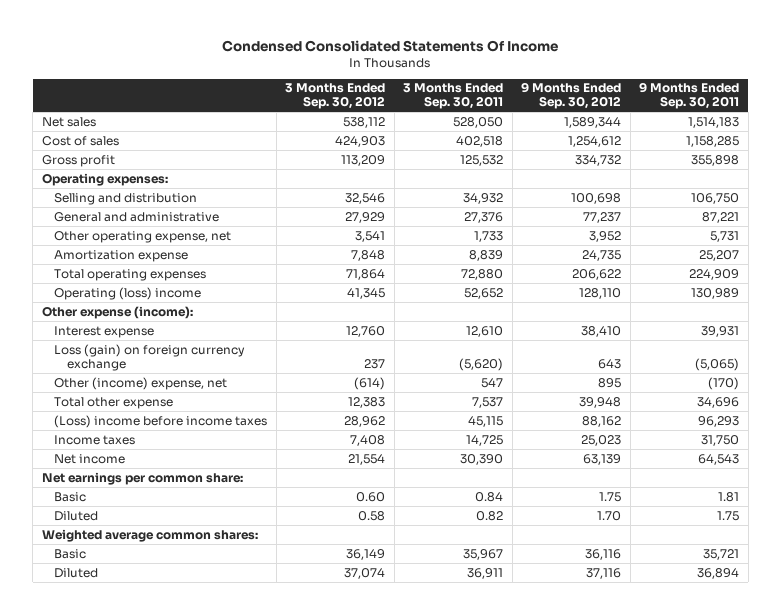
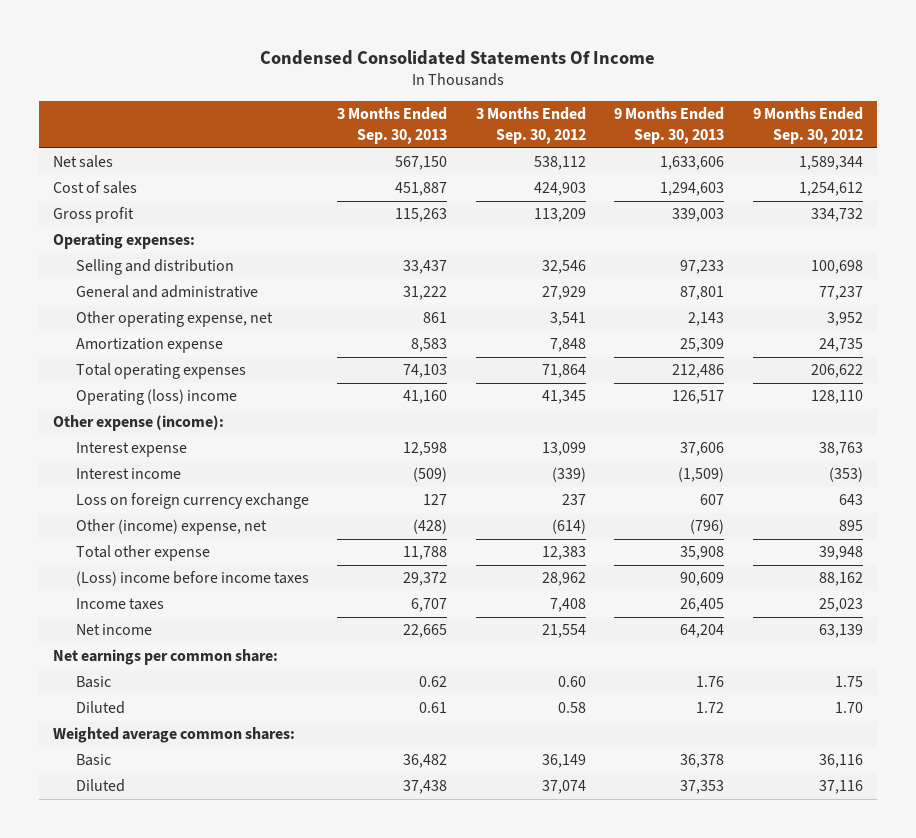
[403,83,504,110] 3 Months Ended Sep. 30, 2011 -> none
[639,82,740,110] 9 Months Ended Sep. 30, 2011 -> none
none -> [337,107,448,144] 3 Months Ended Sep. 30, 2013
none -> [614,107,725,144] 9 Months Ended Sep. 30, 2013
[346,325,386,337] 12,760 -> [541,442,586,457] 13,099
[581,325,622,337] 38,410 -> [818,442,863,457] 38,763
none -> [75,468,181,480] Interest income
[54,343,246,371] Loss (gain) on foreign currency exchange -> [75,493,309,510] Loss on foreign currency exchange

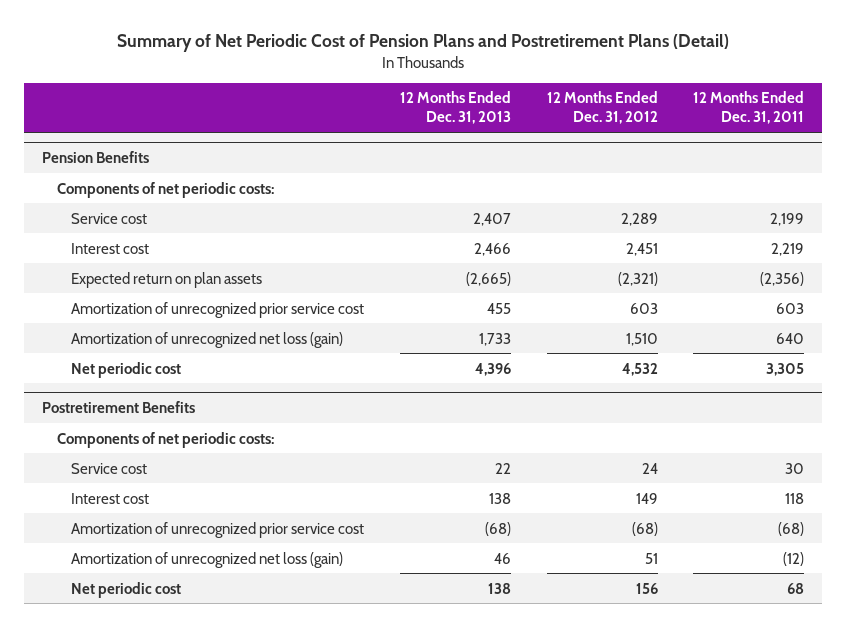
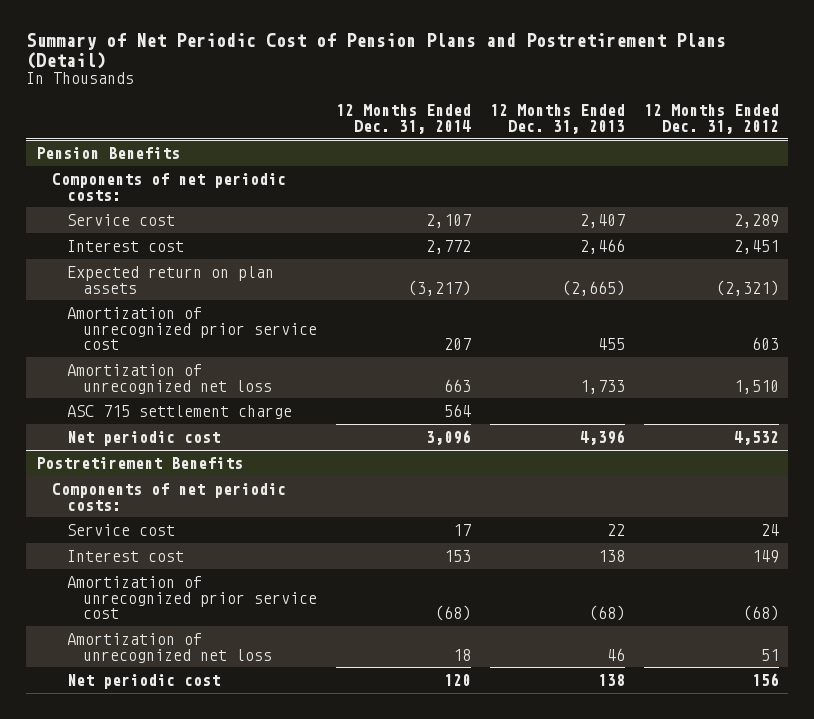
[693,91,805,125] 12 Months Ended Dec. 31, 2011 -> none
none -> [336,104,472,134] 12 Months Ended Dec. 31, 2014
[71,331,344,348] Amortization of unrecognized net loss (gain) -> [67,363,273,394] Amortization of unrecognized net loss
none -> [67,404,293,419] ASC 715 settlement charge
[71,551,344,568] Amortization of unrecognized net loss (gain) -> [67,632,273,663] Amortization of unrecognized net loss

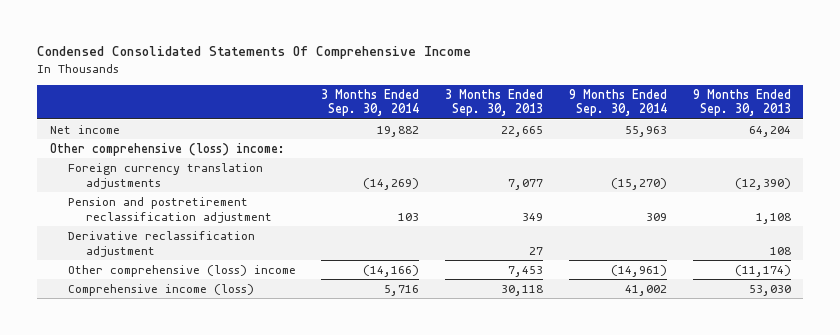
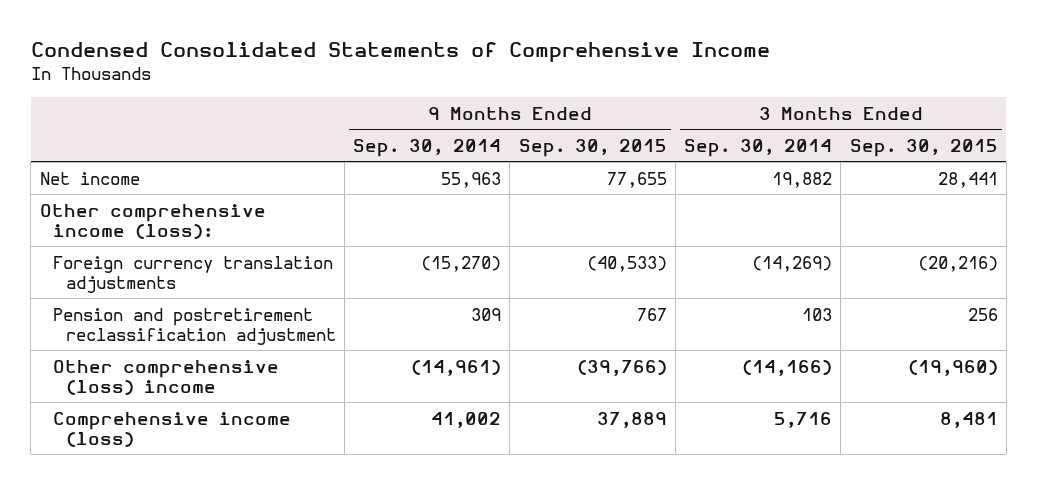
[36,45,471,59] Condensed Consolidated Statements Of Comprehensive Income -> [30,42,770,63] Condensed Consolidated Statements of Comprehensive Income
[445,88,544,117] 3 Months Ended Sep. 30, 2013 -> none
[692,88,791,117] 9 Months Ended Sep. 30, 2013 -> none
none -> [518,138,667,157] Sep. 30, 2015
none -> [849,138,998,157] Sep. 30, 2015
[49,142,285,156] Other comprehensive (loss) income: -> [39,203,266,239] Other comprehensive income (loss):
[67,230,255,257] Derivative reclassification adjustment -> none

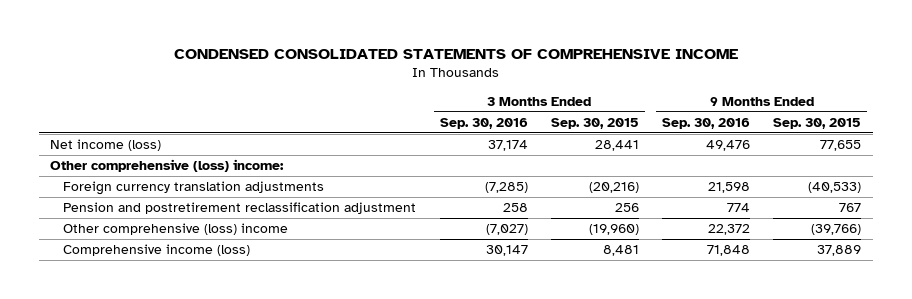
[30,42,770,63] Condensed Consolidated Statements of Comprehensive Income -> [173,49,738,60] CONDENSED CONSOLIDATED STATEMENTS OF COMPREHENSIVE INCOME
[353,138,502,157] Sep. 30, 2014 -> none
[684,138,833,157] Sep. 30, 2014 -> none
none -> [439,117,528,129] Sep. 30, 2016
none -> [662,117,751,129] Sep. 30, 2016
[39,171,140,185] Net income -> [50,139,162,152] Net income (loss)
[39,203,266,239] Other comprehensive income (loss): -> [50,159,285,173] Other comprehensive (loss) income:

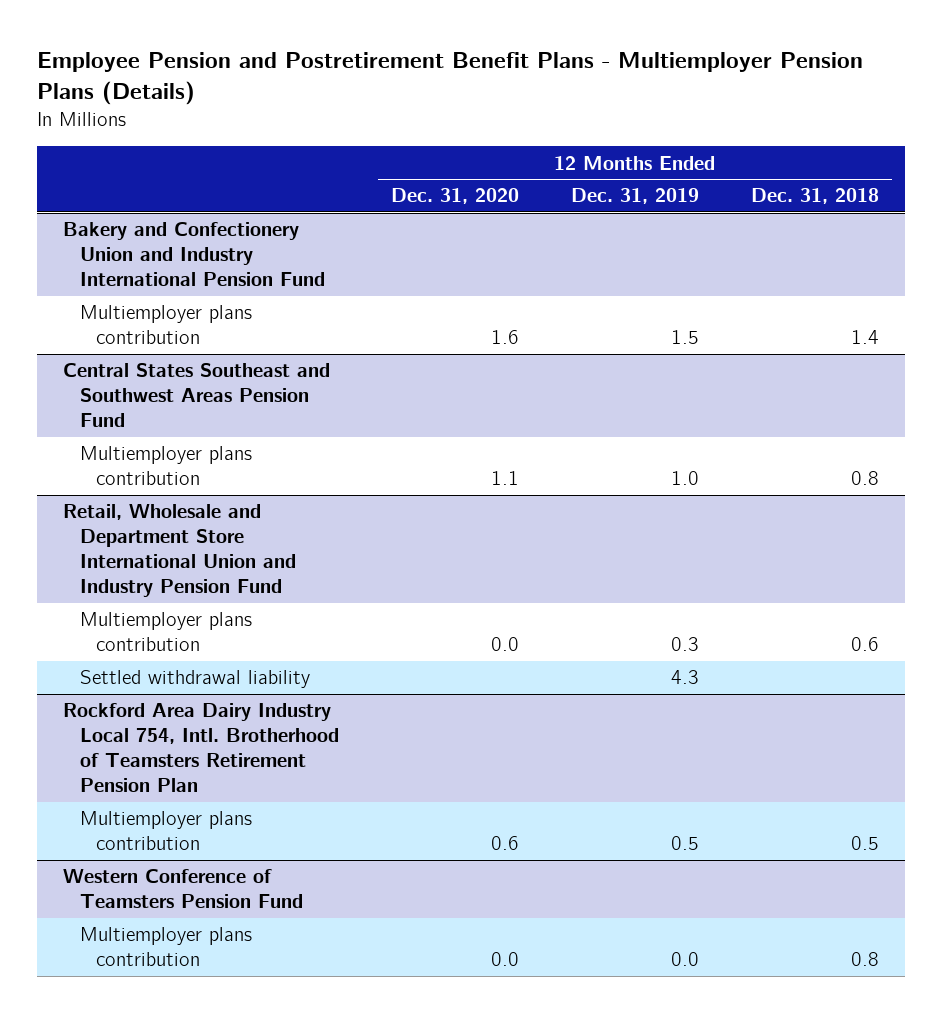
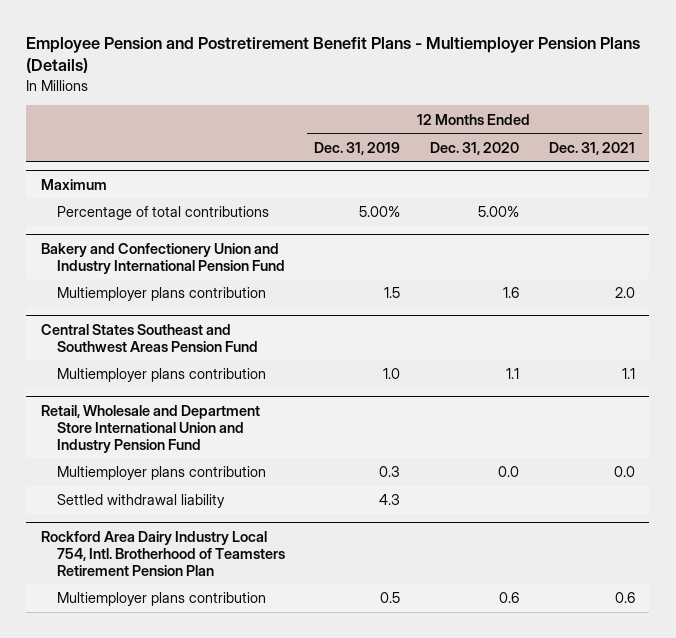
[751,188,880,205] Dec. 31, 2018 -> none
none -> [548,141,635,155] Dec. 31, 2021
none -> [41,178,108,190] Maximum
none -> [56,206,269,221] Percentage of total contributions
[62,869,303,909] Western Conference of Teamsters Pension Fund -> none
[79,927,252,967] Multiemployer plans contribution -> none

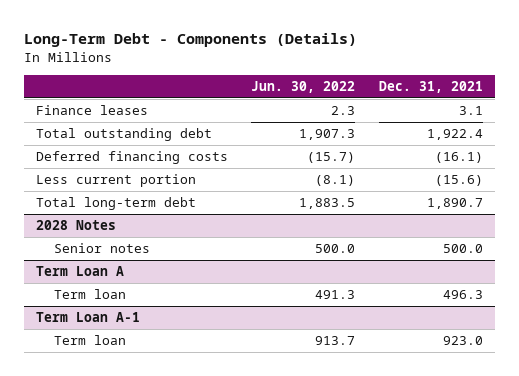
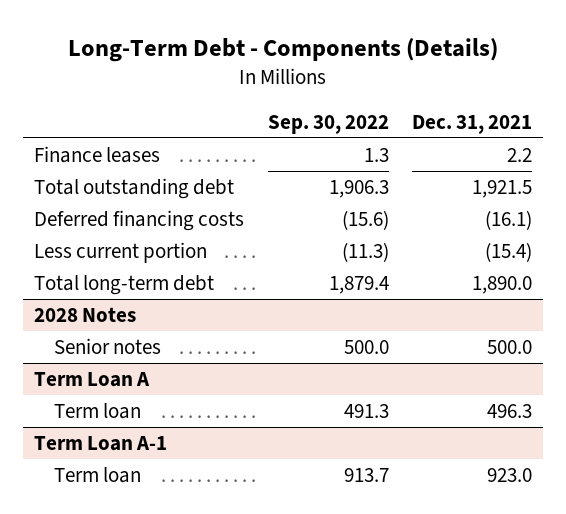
[251,80,356,93] Jun. 30, 2022 -> none
none -> [267,114,389,134] Sep. 30, 2022
[459,106,484,116] 3.1 -> [506,148,532,163] 2.2
[427,129,484,141] 1,922.4 -> [471,180,532,199] 1,921.5
[435,175,484,187] (15.6) -> [484,242,532,263] (15.4)
[427,198,484,210] 1,890.7 -> [471,276,532,295] 1,890.0

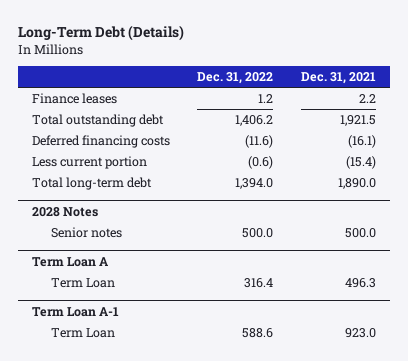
[68,37,499,62] Long-Term Debt - Components (Details) -> [18,25,185,42] Long-Term Debt (Details)
[267,114,389,134] Sep. 30, 2022 -> none
none -> [197,72,274,85] Dec. 31, 2022
[53,403,141,420] Term loan -> [51,278,116,289] Term Loan
[53,467,141,484] Term loan -> [51,328,116,339] Term Loan

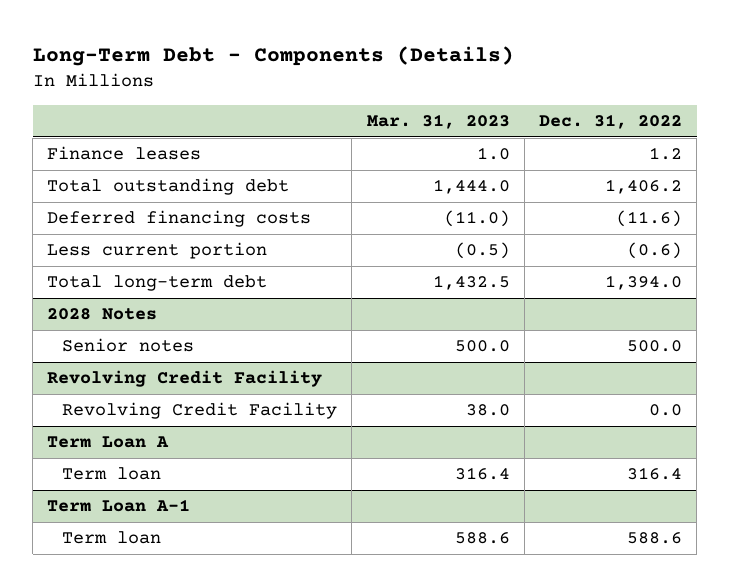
[18,25,185,42] Long-Term Debt (Details) -> [32,46,514,67] Long-Term Debt - Components (Details)
[300,72,376,85] Dec. 31, 2021 -> none
none -> [366,114,510,130] Mar. 31, 2023
none -> [47,370,323,388] Revolving Credit Facility
none -> [62,402,338,420] Revolving Credit Facility
[51,278,116,289] Term Loan -> [62,467,162,481] Term loan
[51,328,116,339] Term Loan -> [62,531,162,545] Term loan

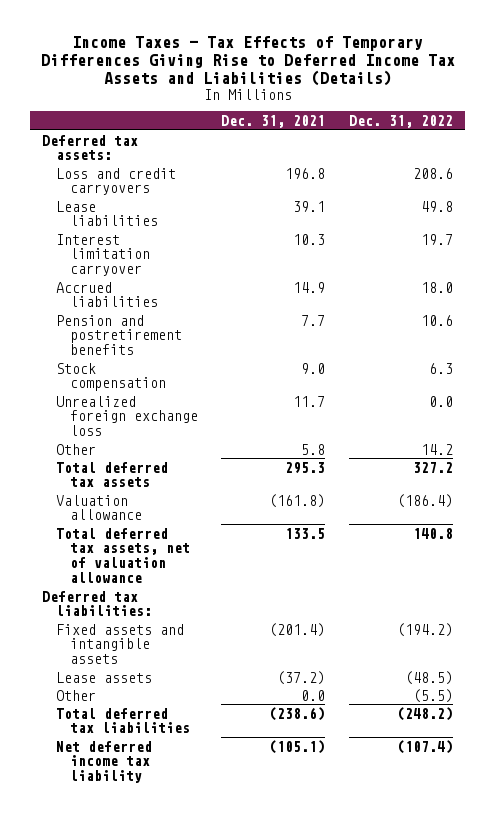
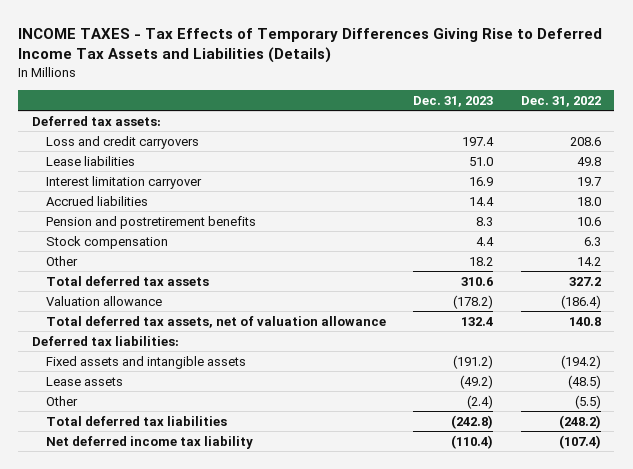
[40,36,455,87] Income Taxes - Tax Effects of Temporary Differences Giving Rise to Deferred Income Tax Assets and Liabilities (Details) -> [18,27,603,64] INCOME TAXES - Tax Effects of Temporary Differences Giving Rise to Deferred Income Tax Assets and Liabilities (Details)
[221,114,326,128] Dec. 31, 2021 -> none
none -> [413,95,494,107] Dec. 31, 2023
[56,395,198,437] Unrealized foreign exchange loss -> none

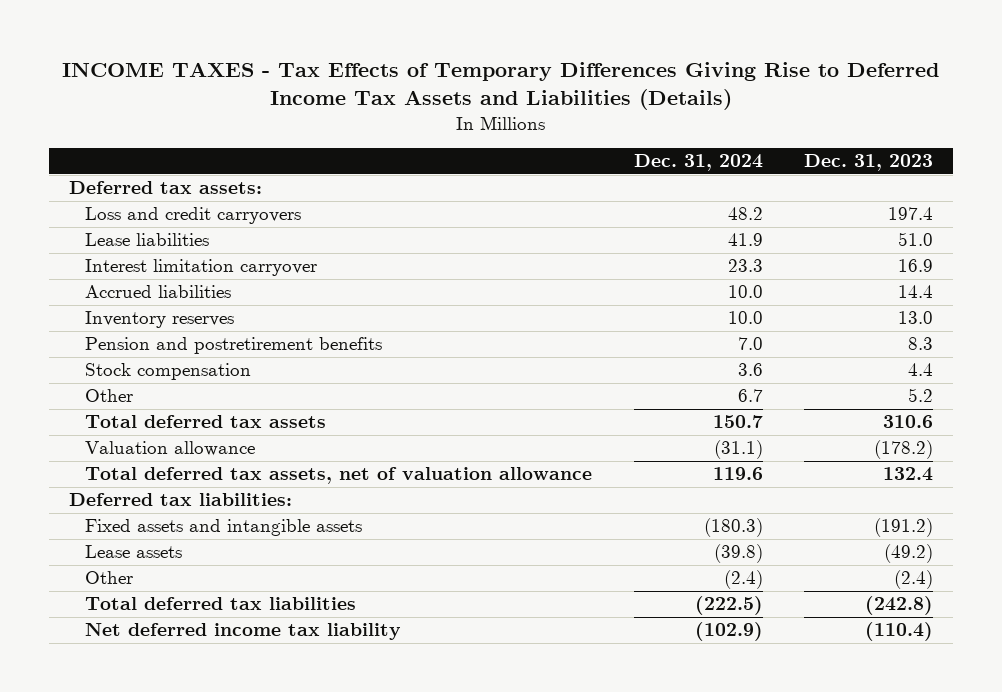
[520,95,601,107] Dec. 31, 2022 -> none
none -> [633,154,763,172] Dec. 31, 2024
none -> [85,311,235,329] Inventory reserves
[469,256,494,266] 18.2 -> [907,388,933,403] 5.2

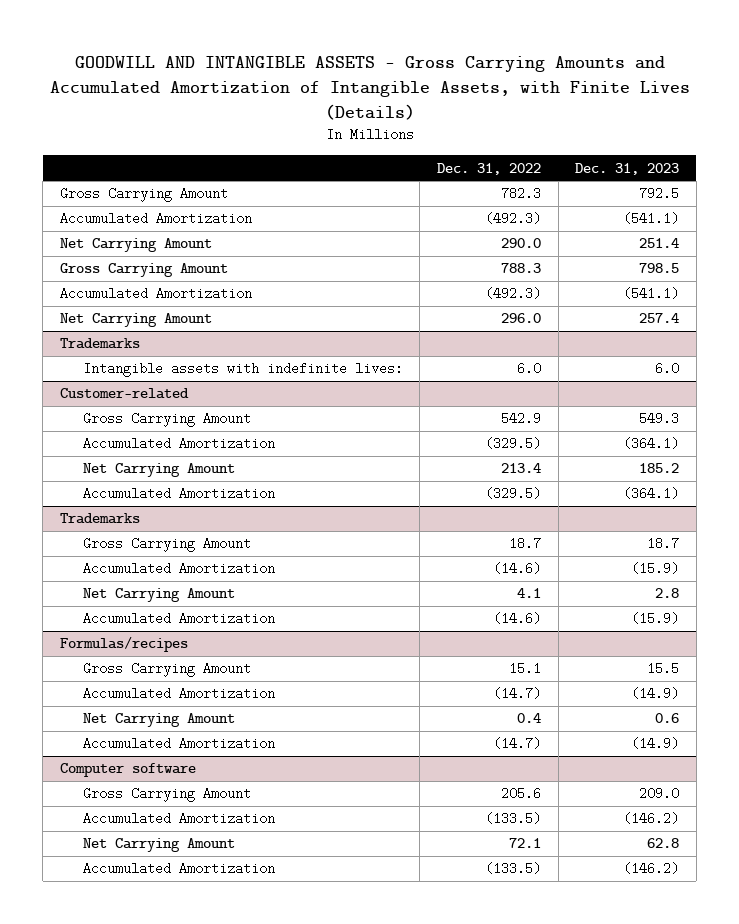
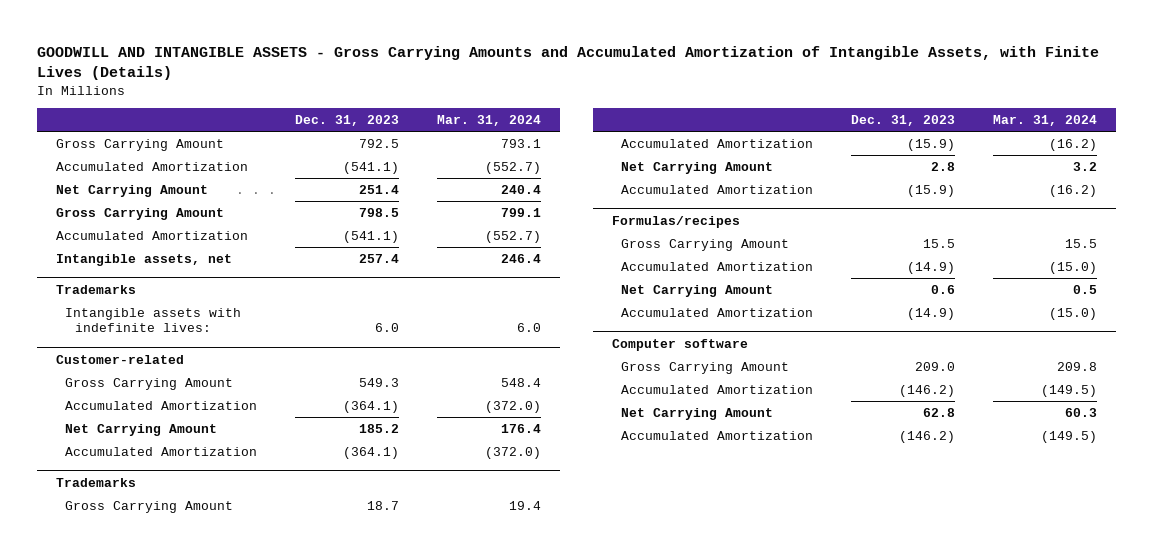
[436,162,541,175] Dec. 31, 2022 -> none
none -> [437,115,542,127] Mar. 31, 2024
[60,313,213,328] Net Carrying Amount -> [55,253,232,266] Intangible assets, net

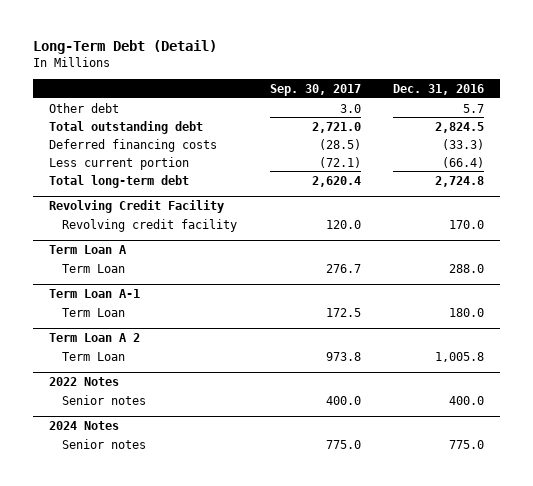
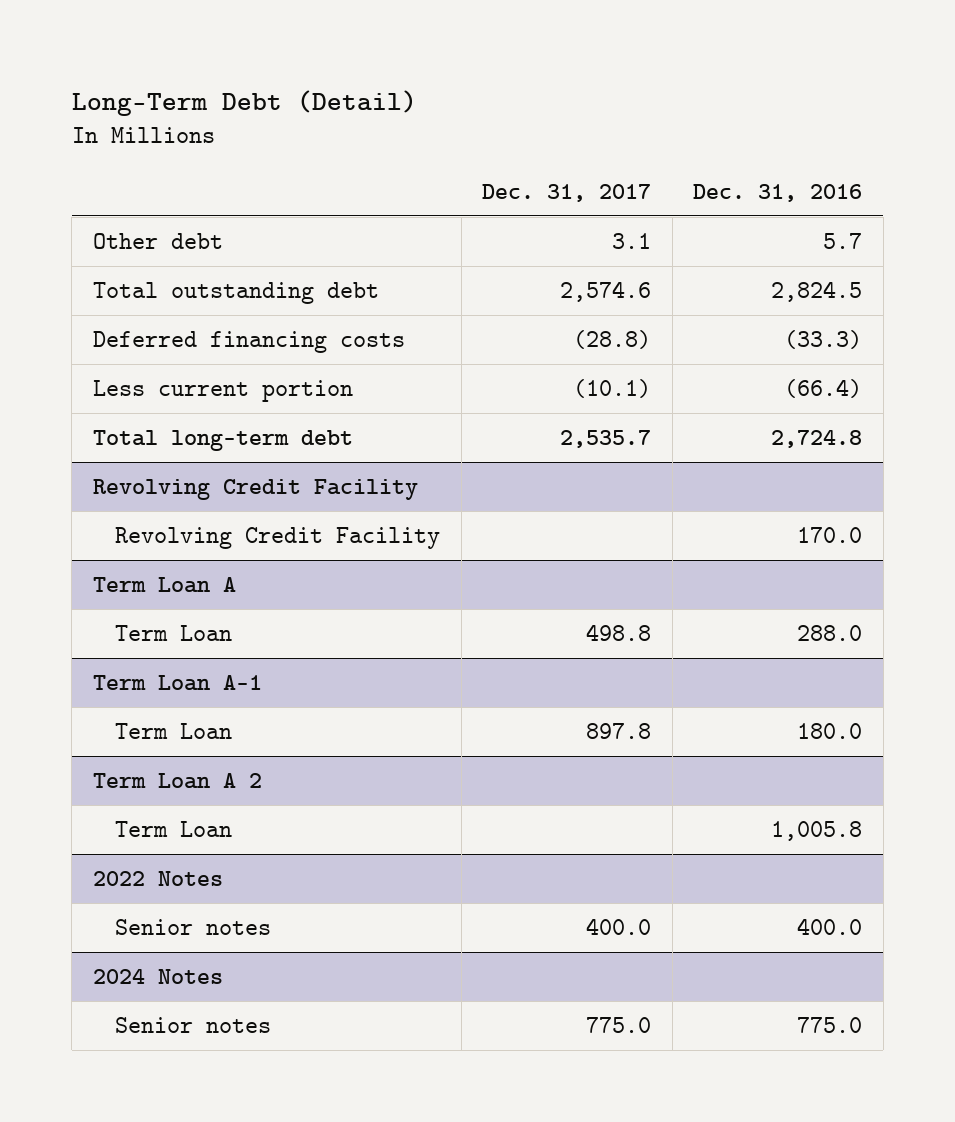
[269,83,361,96] Sep. 30, 2017 -> none
none -> [482,183,652,202] Dec. 31, 2017
[62,218,238,232] Revolving credit facility -> [114,526,440,549] Revolving Credit Facility

